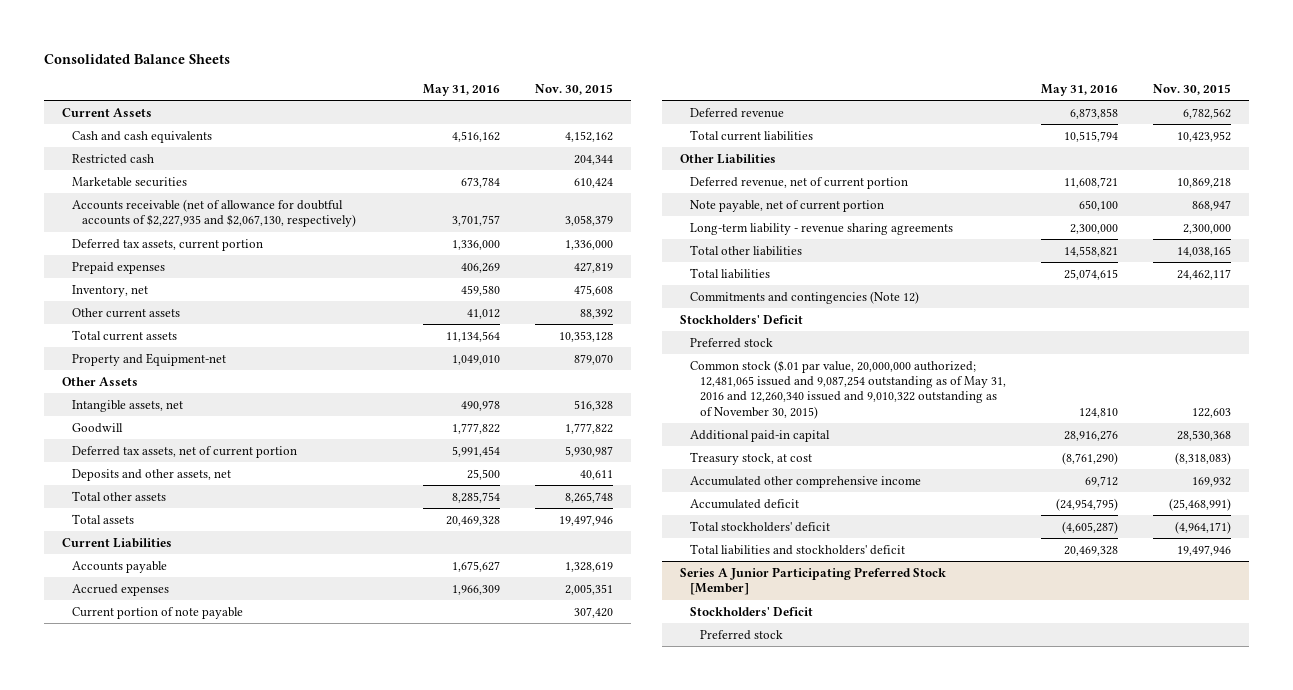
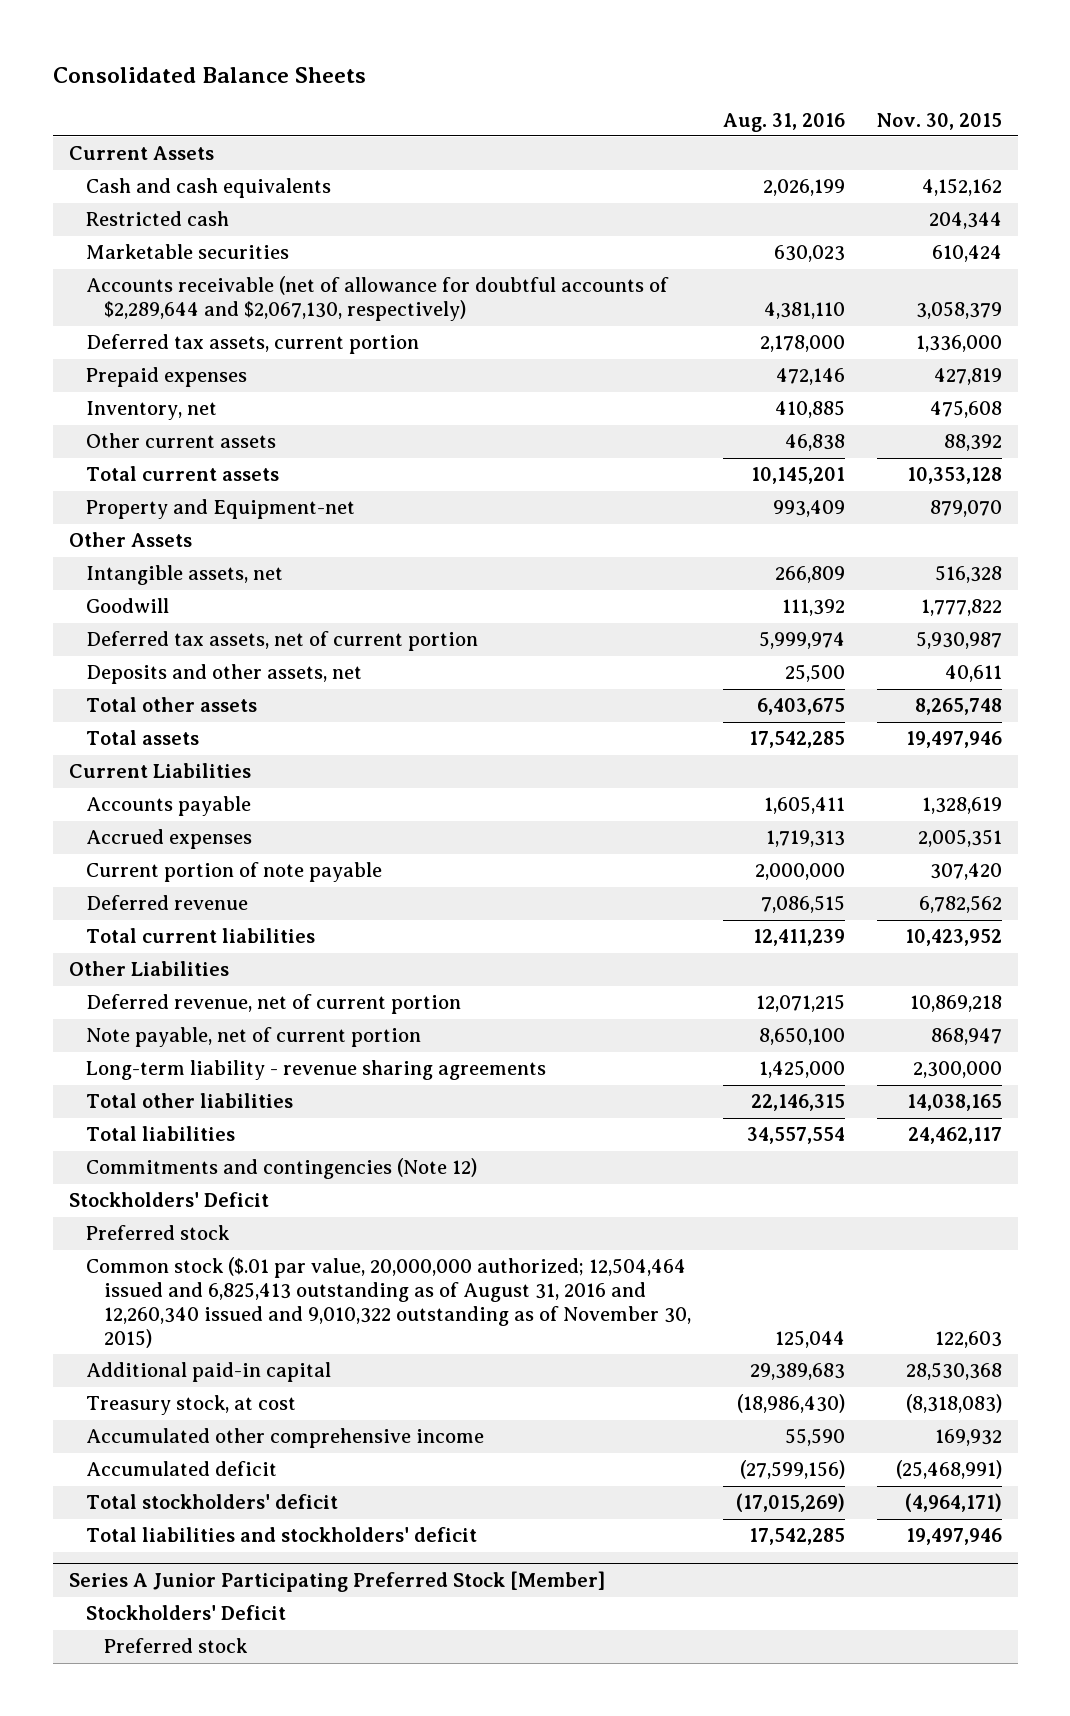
[422,83,500,96] May 31, 2016 -> none
none -> [722,112,845,132] Aug. 31, 2016
[71,198,356,228] Accounts receivable (net of allowance for doubtful accounts of $2,227,935 and $2,067,130, respectively) -> [86,276,670,322] Accounts receivable (net of allowance for doubtful accounts of $2,289,644 and $2,067,130, respectively)
[689,359,1006,419] Common stock ($.01 par value, 20,000,000 authorized; 12,481,065 issued and 9,087,254 outstanding as of May 31, 2016 and 12,260,340 issued and 9,010,322 outstanding as of November 30, 2015) -> [86,1257,691,1349] Common stock ($.01 par value, 20,000,000 authorized; 12,504,464 issued and 6,825,413 outstanding as of August 31, 2016 and 12,260,340 issued and 9,010,322 outstanding as of November 30, 2015)

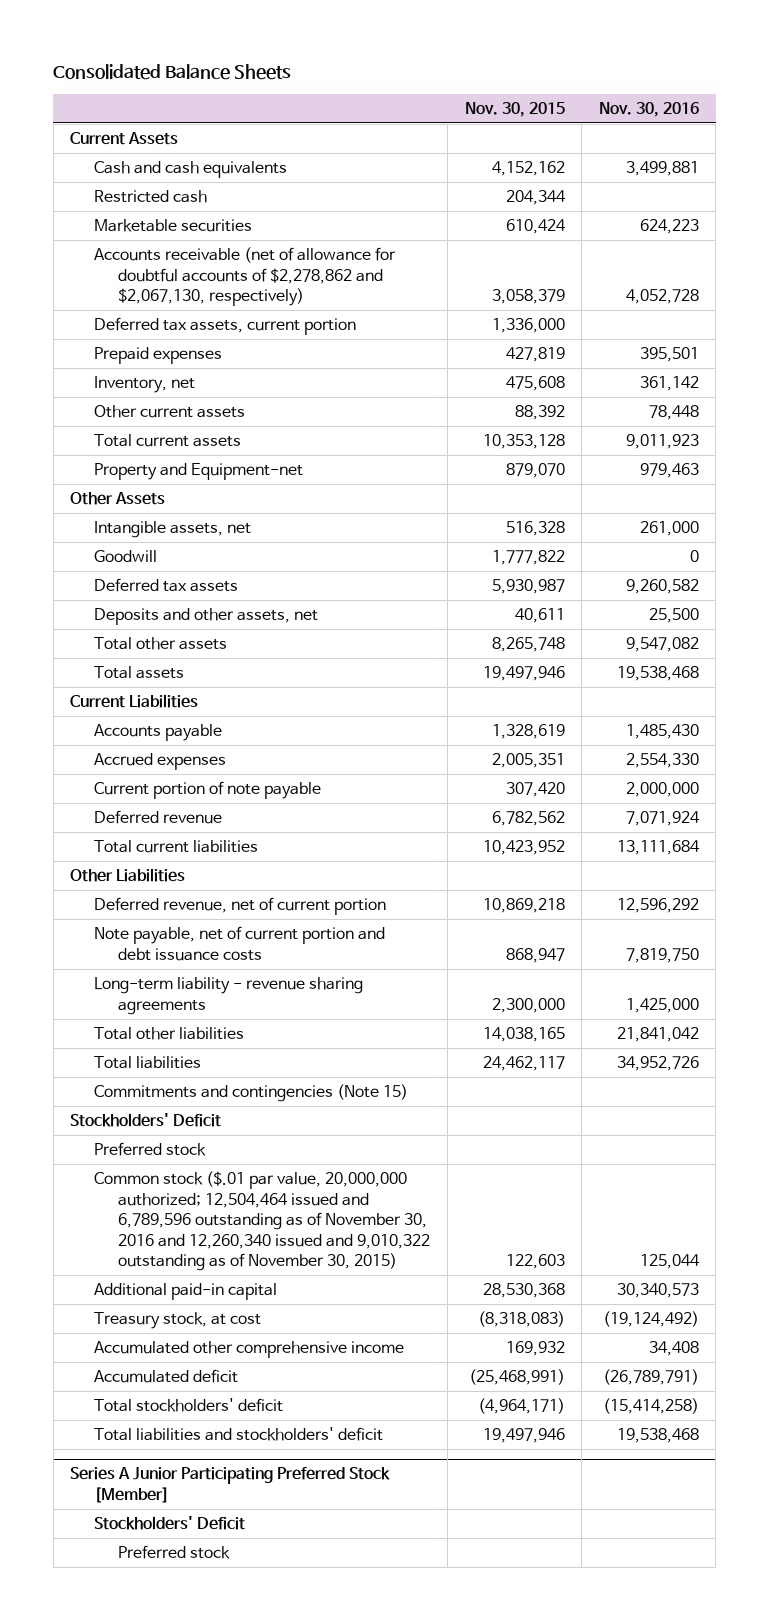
[722,112,845,132] Aug. 31, 2016 -> none
none -> [598,101,699,117] Nov. 30, 2016
[86,276,670,322] Accounts receivable (net of allowance for doubtful accounts of $2,289,644 and $2,067,130, respectively) -> [94,247,397,307] Accounts receivable (net of allowance for doubtful accounts of $2,278,862 and $2,067,130, respectively)
[86,631,479,652] Deferred tax assets, net of current portion -> [94,578,239,593] Deferred tax assets
[86,1027,422,1048] Note payable, net of current portion -> [94,926,386,961] Note payable, net of current portion and debt issuance costs
[86,1158,478,1180] Commitments and contingencies (Note 12) -> [94,1084,409,1103] Commitments and contingencies (Note 15)
[86,1257,691,1349] Common stock ($.01 par value, 20,000,000 authorized; 12,504,464 issued and 6,825,413 outstanding as of August 31, 2016 and 12,260,340 issued and 9,010,322 outstanding as of November 30, 2015) -> [94,1171,431,1272] Common stock ($.01 par value, 20,000,000 authorized; 12,504,464 issued and 6,789,596 outstanding as of November 30, 2016 and 12,260,340 issued and 9,010,322 outstanding as of November 30, 2015)

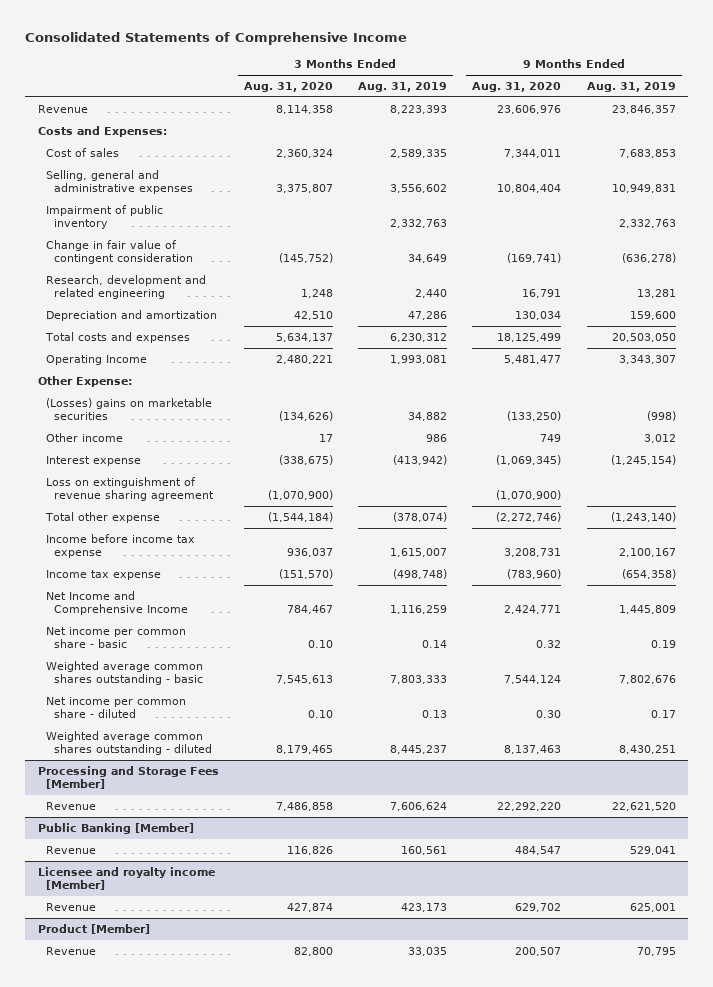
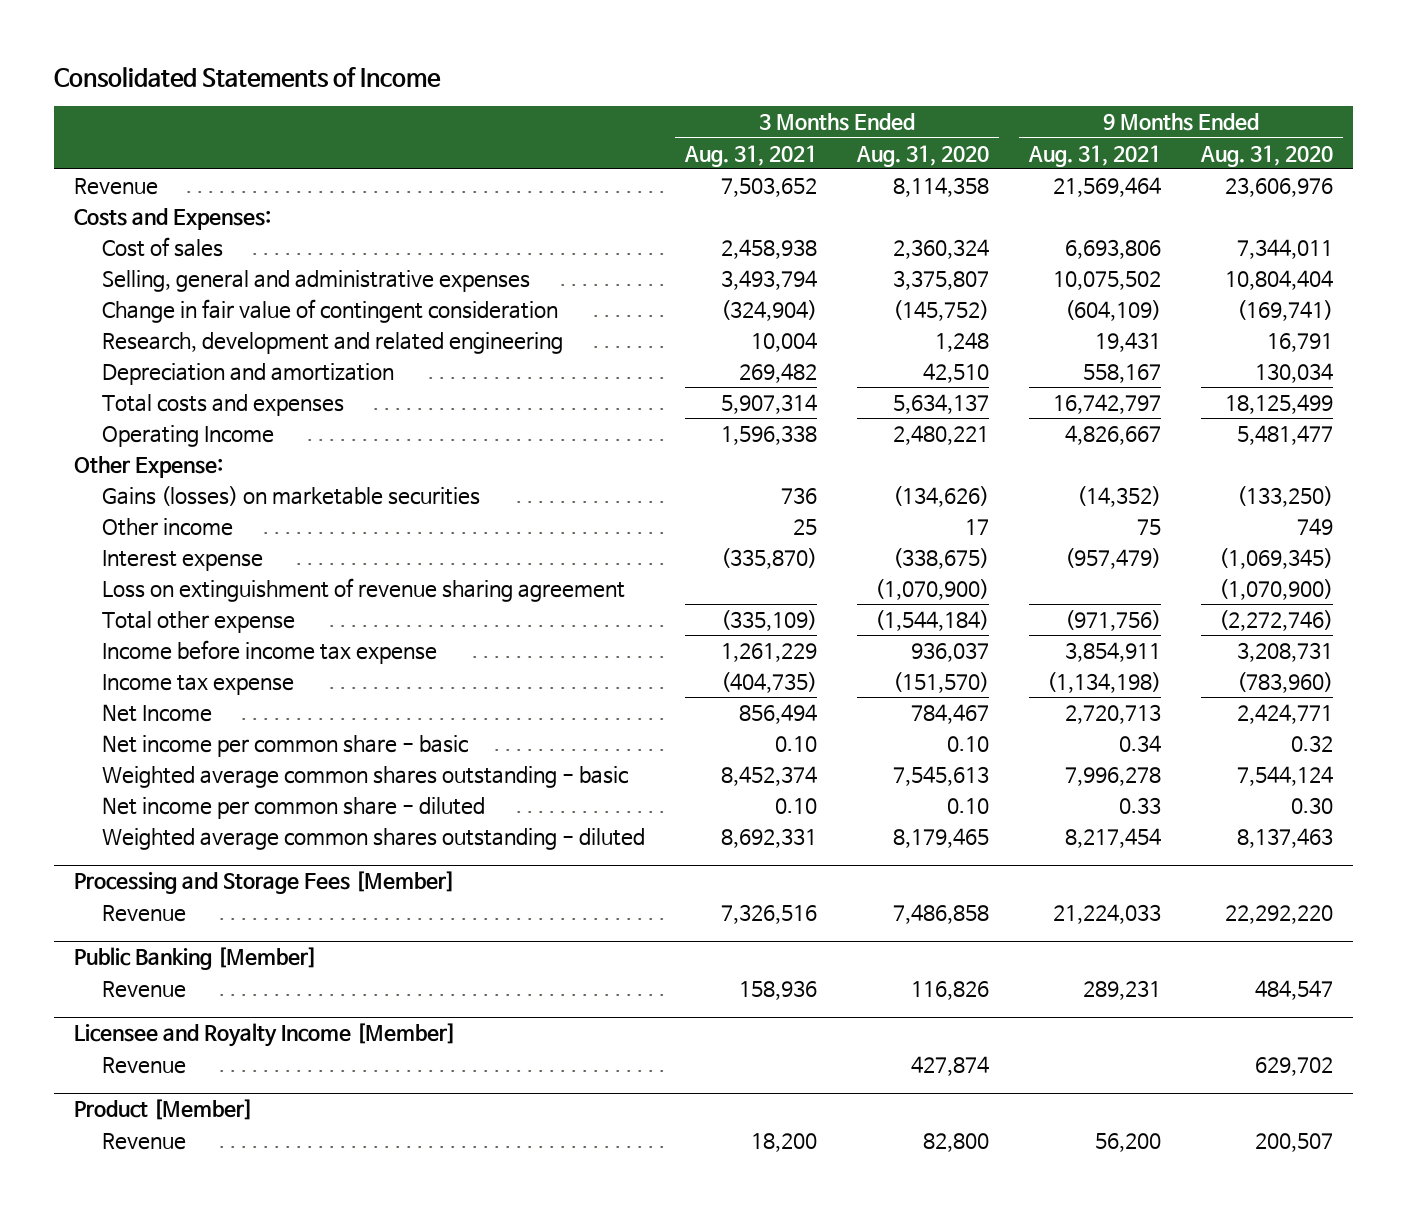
[24,32,407,46] Consolidated Statements of Comprehensive Income -> [53,66,441,88] Consolidated Statements of Income
[358,81,448,92] Aug. 31, 2019 -> none
[586,81,676,92] Aug. 31, 2019 -> none
none -> [684,144,818,167] Aug. 31, 2021
none -> [1027,144,1161,167] Aug. 31, 2021
[45,204,163,230] Impairment of public inventory -> none
[45,397,212,421] (Losses) gains on marketable securities -> [102,486,481,507] Gains (losses) on marketable securities
[45,590,189,616] Net Income and Comprehensive Income -> [102,704,213,723] Net Income
[37,866,215,891] Licensee and royalty income [Member] -> [73,1023,456,1048] Licensee and Royalty Income [Member]

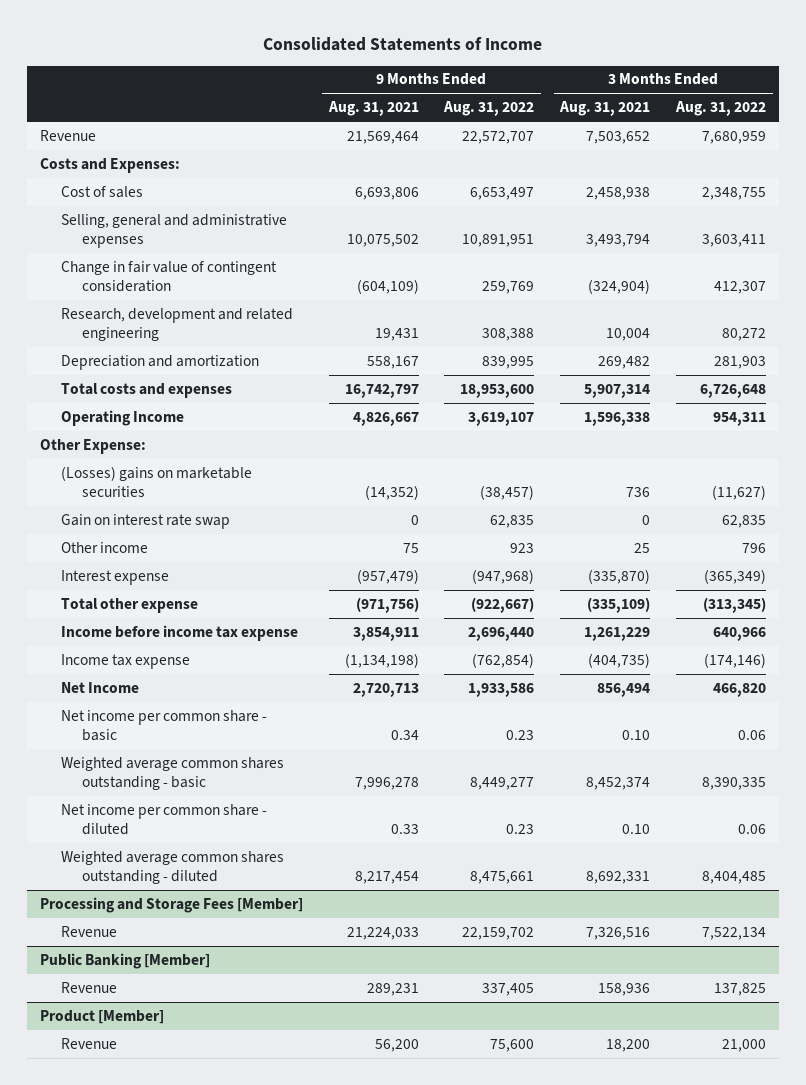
[856,144,990,167] Aug. 31, 2020 -> none
[1199,144,1333,167] Aug. 31, 2020 -> none
none -> [443,101,535,117] Aug. 31, 2022
none -> [675,101,767,117] Aug. 31, 2022
[102,486,481,507] Gains (losses) on marketable securities -> [60,465,252,498] (Losses) gains on marketable securities
none -> [60,513,230,529] Gain on interest rate swap
[102,578,626,603] Loss on extinguishment of revenue sharing agreement -> none
[73,1023,456,1048] Licensee and Royalty Income [Member] -> none
[102,1057,187,1075] Revenue -> none

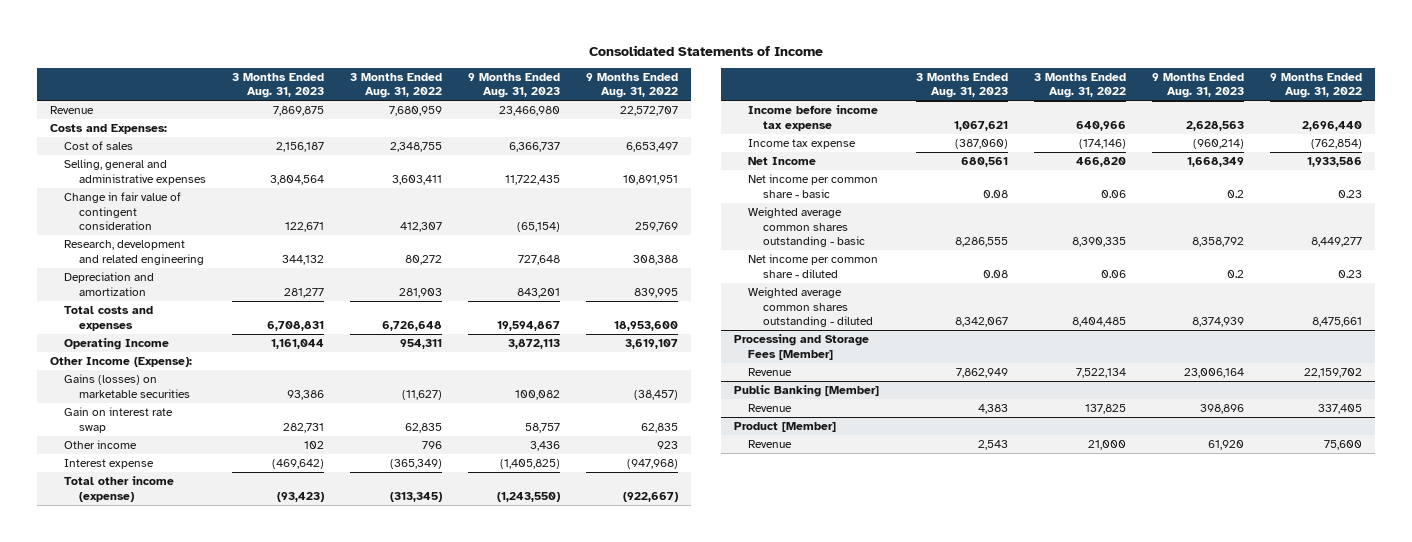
[327,101,419,117] Aug. 31, 2021 -> none
[559,101,651,117] Aug. 31, 2021 -> none
none -> [231,72,324,99] 3 Months Ended Aug. 31, 2023
none -> [467,72,560,99] 9 Months Ended Aug. 31, 2023
[39,438,146,454] Other Expense: -> [49,357,192,368] Other Income (Expense):
[60,465,252,498] (Losses) gains on marketable securities -> [64,374,190,398] Gains (losses) on marketable securities
[60,597,198,613] Total other expense -> [64,476,175,502] Total other income (expense)

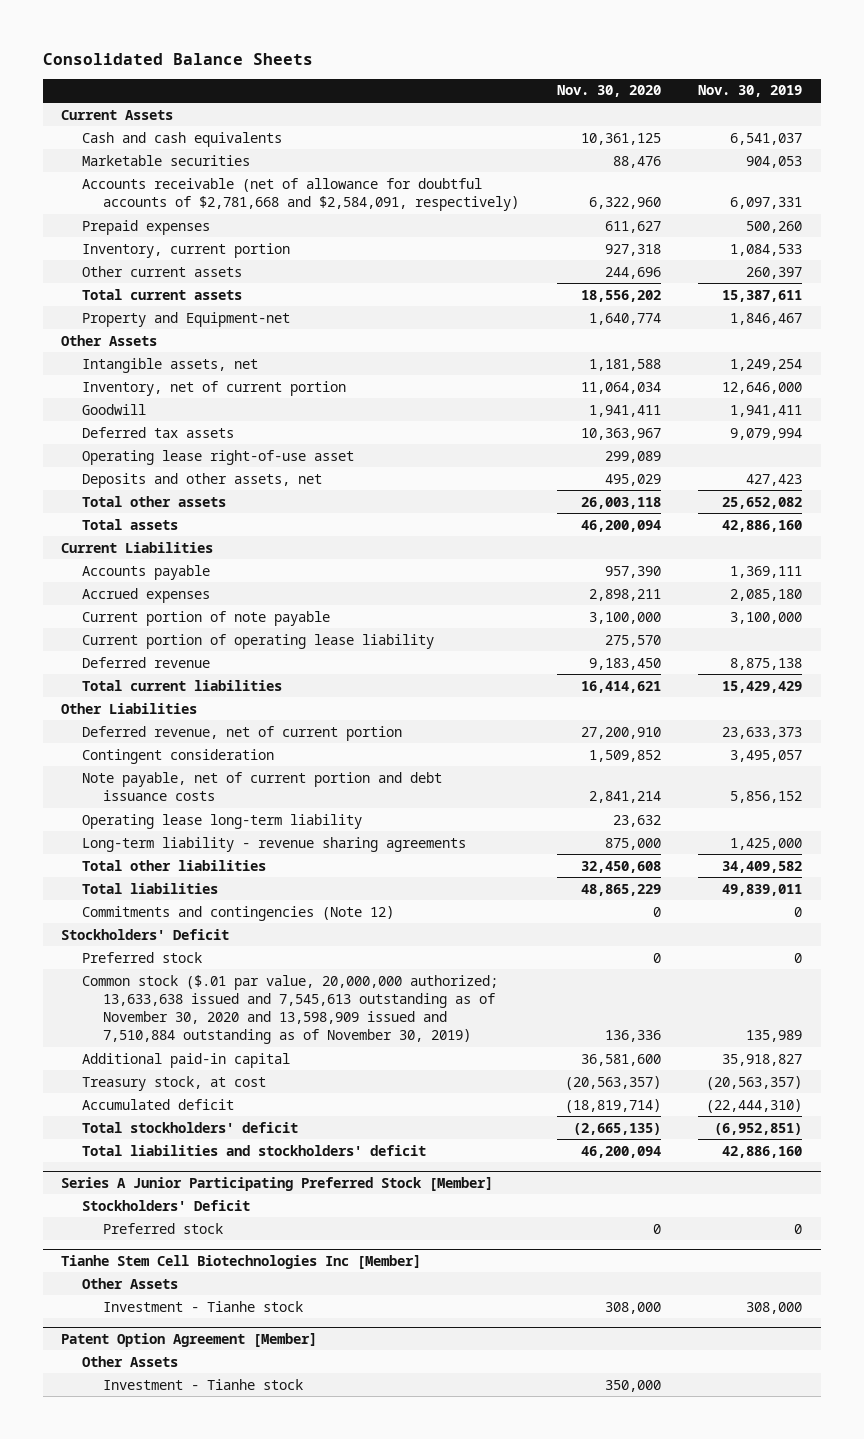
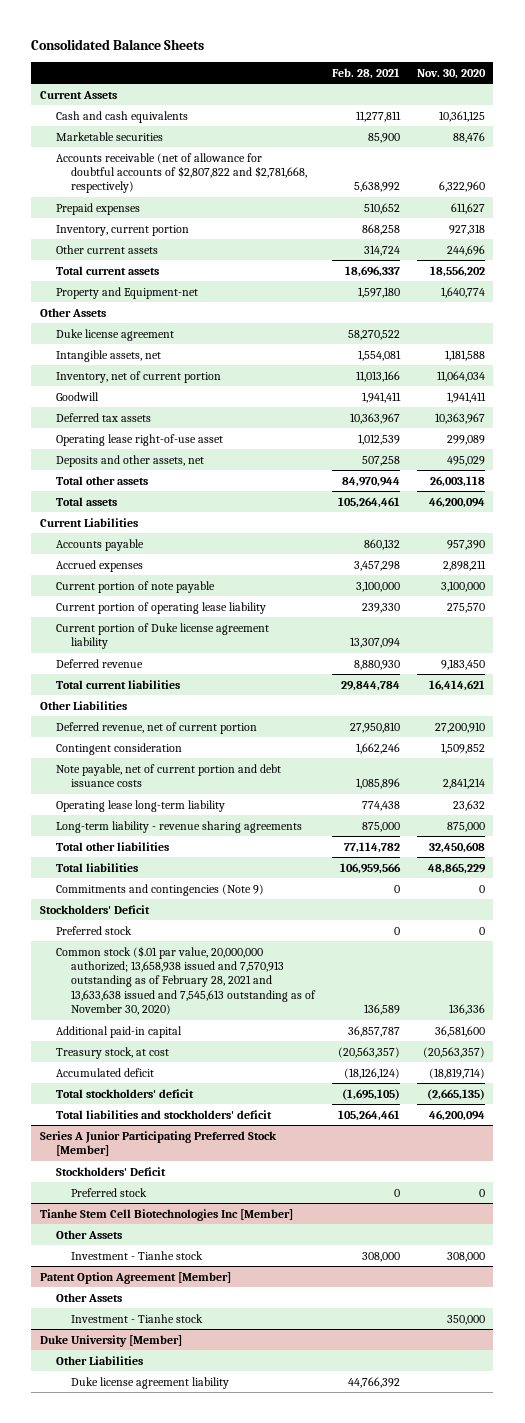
[698,85,803,98] Nov. 30, 2019 -> none
none -> [332,67,401,79] Feb. 28, 2021
[82,177,520,211] Accounts receivable (net of allowance for doubtful accounts of $2,781,668 and $2,584,091, respectively) -> [55,152,308,194] Accounts receivable (net of allowance for doubtful accounts of $2,807,822 and $2,781,668, respectively)
none -> [55,328,174,341] Duke license agreement
none -> [55,622,269,650] Current portion of Duke license agreement liability
[82,905,395,921] Commitments and contingencies (Note 12) -> [55,883,264,896] Commitments and contingencies (Note 9)
[82,974,499,1045] Common stock ($.01 par value, 20,000,000 authorized; 13,633,638 issued and 7,545,613 outstanding as of November 30, 2020 and 13,598,909 issued and 7,510,884 outstanding as of November 30, 2019) -> [55,945,317,1015] Common stock ($.01 par value, 20,000,000 authorized; 13,658,938 issued and 7,570,913 outstanding as of February 28, 2021 and 13,633,638 issued and 7,545,613 outstanding as of November 30, 2020)
none -> [39,1334,182,1347] Duke University [Member]
none -> [55,1355,143,1365] Other Liabilities
none -> [71,1376,230,1389] Duke license agreement liability

